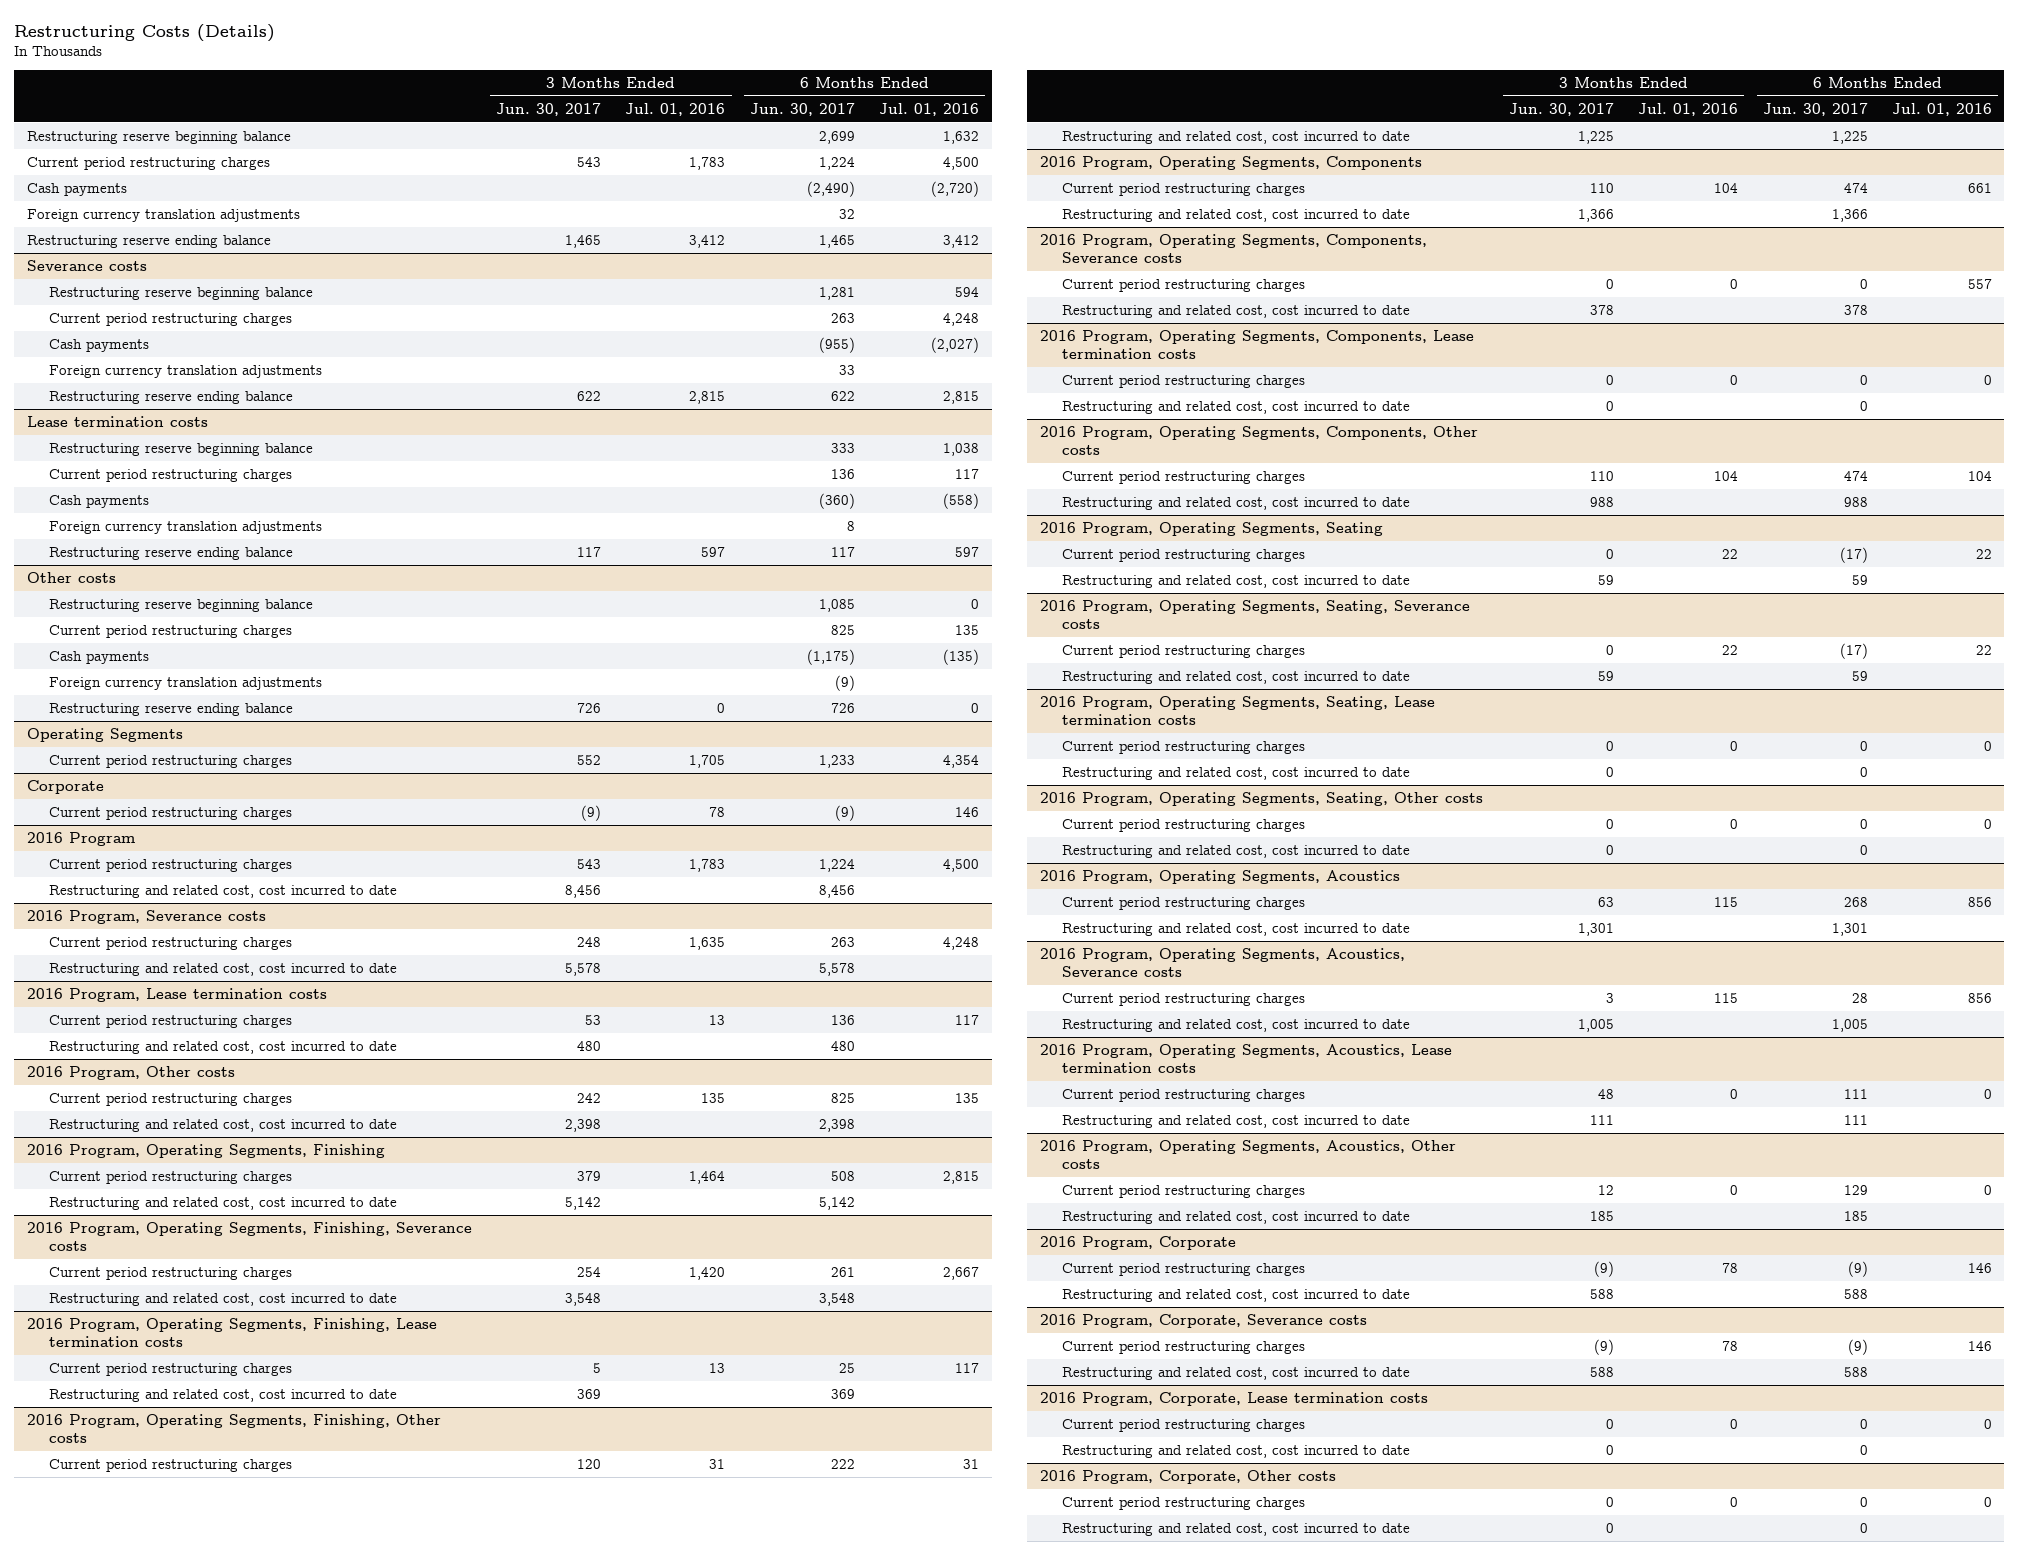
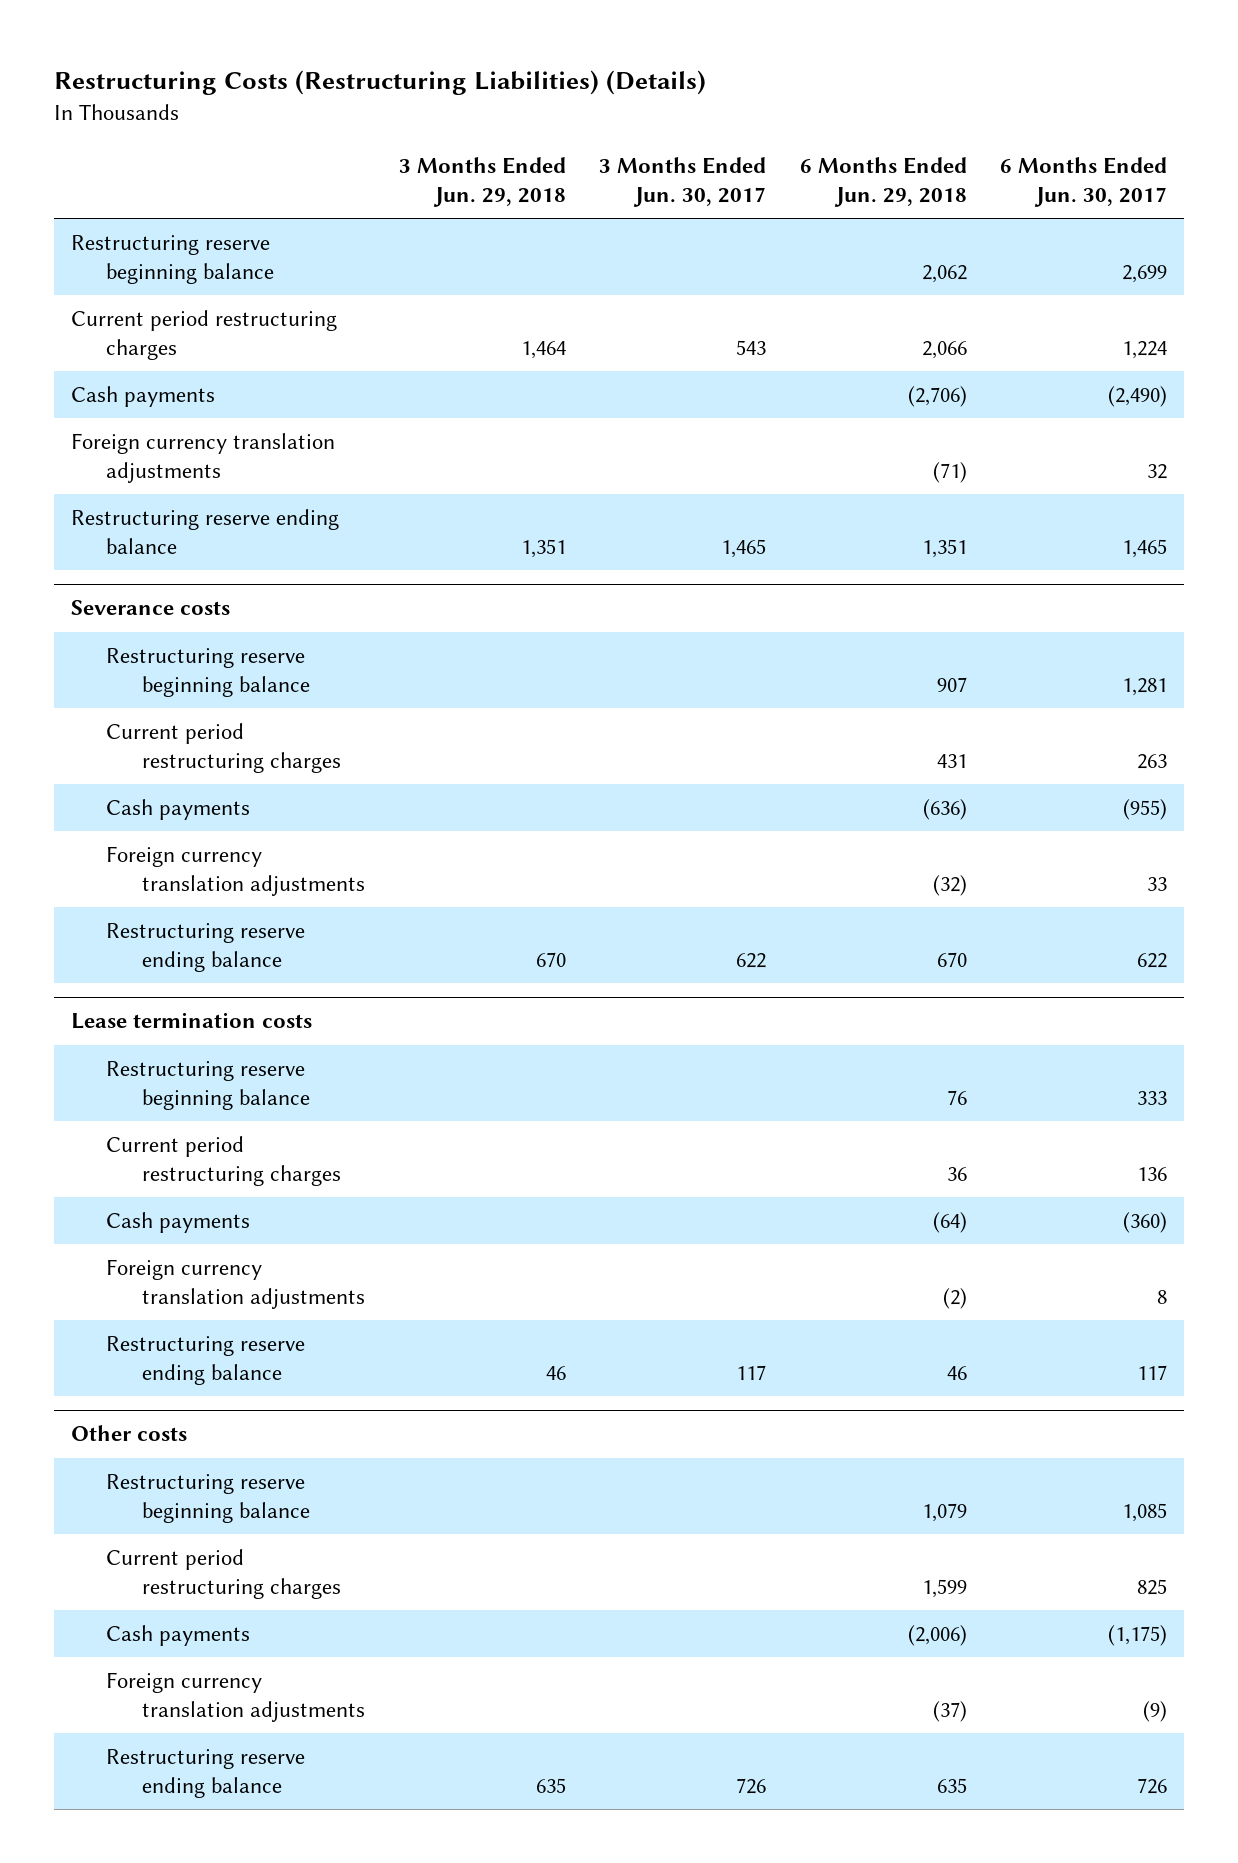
[14,23,276,42] Restructuring Costs (Details) -> [54,70,707,96] Restructuring Costs (Restructuring Liabilities) (Details)
[625,102,726,116] Jul. 01, 2016 -> none
[879,102,980,116] Jul. 01, 2016 -> none
none -> [398,156,566,208] 3 Months Ended Jun. 29, 2018
none -> [799,156,967,208] 6 Months Ended Jun. 29, 2018
[26,727,183,742] Operating Segments -> none
[48,754,292,768] Current period restructuring charges -> none
[26,779,104,794] Corporate -> none
[48,806,292,820] Current period restructuring charges -> none
[26,831,135,846] 2016 Program -> none
[48,858,292,872] Current period restructuring charges -> none
[48,884,397,898] Restructuring and related cost, cost incurred to date -> none
[26,909,266,924] 2016 Program, Severance costs -> none
[48,936,292,950] Current period restructuring charges -> none
[48,962,397,976] Restructuring and related cost, cost incurred to date -> none
[26,987,327,1002] 2016 Program, Lease termination costs -> none
[48,1014,292,1028] Current period restructuring charges -> none
[48,1040,397,1054] Restructuring and related cost, cost incurred to date -> none
[26,1065,235,1080] 2016 Program, Other costs -> none
[48,1092,292,1106] Current period restructuring charges -> none
[48,1118,397,1132] Restructuring and related cost, cost incurred to date -> none
[26,1143,385,1158] 2016 Program, Operating Segments, Finishing -> none
[48,1170,292,1184] Current period restructuring charges -> none
[48,1196,397,1210] Restructuring and related cost, cost incurred to date -> none
[26,1221,472,1252] 2016 Program, Operating Segments, Finishing, Severance costs -> none
[48,1266,292,1280] Current period restructuring charges -> none
[48,1292,397,1306] Restructuring and related cost, cost incurred to date -> none
[26,1317,437,1348] 2016 Program, Operating Segments, Finishing, Lease termination costs -> none
[48,1362,292,1376] Current period restructuring charges -> none
[48,1388,397,1402] Restructuring and related cost, cost incurred to date -> none
[26,1413,441,1444] 2016 Program, Operating Segments, Finishing, Other costs -> none
[48,1458,292,1472] Current period restructuring charges -> none
[1061,130,1410,144] Restructuring and related cost, cost incurred to date -> none
[1039,155,1422,170] 2016 Program, Operating Segments, Components -> none
[1061,182,1305,196] Current period restructuring charges -> none
[1061,208,1410,222] Restructuring and related cost, cost incurred to date -> none
[1039,233,1427,264] 2016 Program, Operating Segments, Components, Severance costs -> none
[1061,278,1305,292] Current period restructuring charges -> none
[1061,304,1410,318] Restructuring and related cost, cost incurred to date -> none
[1039,329,1474,360] 2016 Program, Operating Segments, Components, Lease termination costs -> none
[1061,374,1305,388] Current period restructuring charges -> none
[1061,400,1410,414] Restructuring and related cost, cost incurred to date -> none
[1039,425,1478,456] 2016 Program, Operating Segments, Components, Other costs -> none
[1061,470,1305,484] Current period restructuring charges -> none
[1061,496,1410,510] Restructuring and related cost, cost incurred to date -> none
[1039,521,1383,536] 2016 Program, Operating Segments, Seating -> none
[1061,548,1305,562] Current period restructuring charges -> none
[1061,574,1410,588] Restructuring and related cost, cost incurred to date -> none
[1039,599,1470,630] 2016 Program, Operating Segments, Seating, Severance costs -> none
[1061,644,1305,658] Current period restructuring charges -> none
[1061,670,1410,684] Restructuring and related cost, cost incurred to date -> none
[1039,695,1435,726] 2016 Program, Operating Segments, Seating, Lease termination costs -> none
[1061,740,1305,754] Current period restructuring charges -> none
[1061,766,1410,780] Restructuring and related cost, cost incurred to date -> none
[1039,791,1483,806] 2016 Program, Operating Segments, Seating, Other costs -> none
[1061,818,1305,832] Current period restructuring charges -> none
[1061,844,1410,858] Restructuring and related cost, cost incurred to date -> none
[1039,869,1400,884] 2016 Program, Operating Segments, Acoustics -> none
[1061,896,1305,910] Current period restructuring charges -> none
[1061,922,1410,936] Restructuring and related cost, cost incurred to date -> none
[1039,947,1405,978] 2016 Program, Operating Segments, Acoustics, Severance costs -> none
[1061,992,1305,1006] Current period restructuring charges -> none
[1061,1018,1410,1032] Restructuring and related cost, cost incurred to date -> none
[1039,1043,1452,1074] 2016 Program, Operating Segments, Acoustics, Lease termination costs -> none
[1061,1088,1305,1102] Current period restructuring charges -> none
[1061,1114,1410,1128] Restructuring and related cost, cost incurred to date -> none
[1039,1139,1456,1170] 2016 Program, Operating Segments, Acoustics, Other costs -> none
[1061,1184,1305,1198] Current period restructuring charges -> none
[1061,1210,1410,1224] Restructuring and related cost, cost incurred to date -> none
[1039,1235,1236,1250] 2016 Program, Corporate -> none
[1061,1262,1305,1276] Current period restructuring charges -> none
[1061,1288,1410,1302] Restructuring and related cost, cost incurred to date -> none
[1039,1313,1367,1328] 2016 Program, Corporate, Severance costs -> none
[1061,1340,1305,1354] Current period restructuring charges -> none
[1061,1366,1410,1380] Restructuring and related cost, cost incurred to date -> none
[1039,1391,1428,1406] 2016 Program, Corporate, Lease termination costs -> none
[1061,1418,1305,1432] Current period restructuring charges -> none
[1061,1444,1410,1458] Restructuring and related cost, cost incurred to date -> none
[1039,1469,1336,1484] 2016 Program, Corporate, Other costs -> none
[1061,1496,1305,1510] Current period restructuring charges -> none
[1061,1522,1410,1536] Restructuring and related cost, cost incurred to date -> none

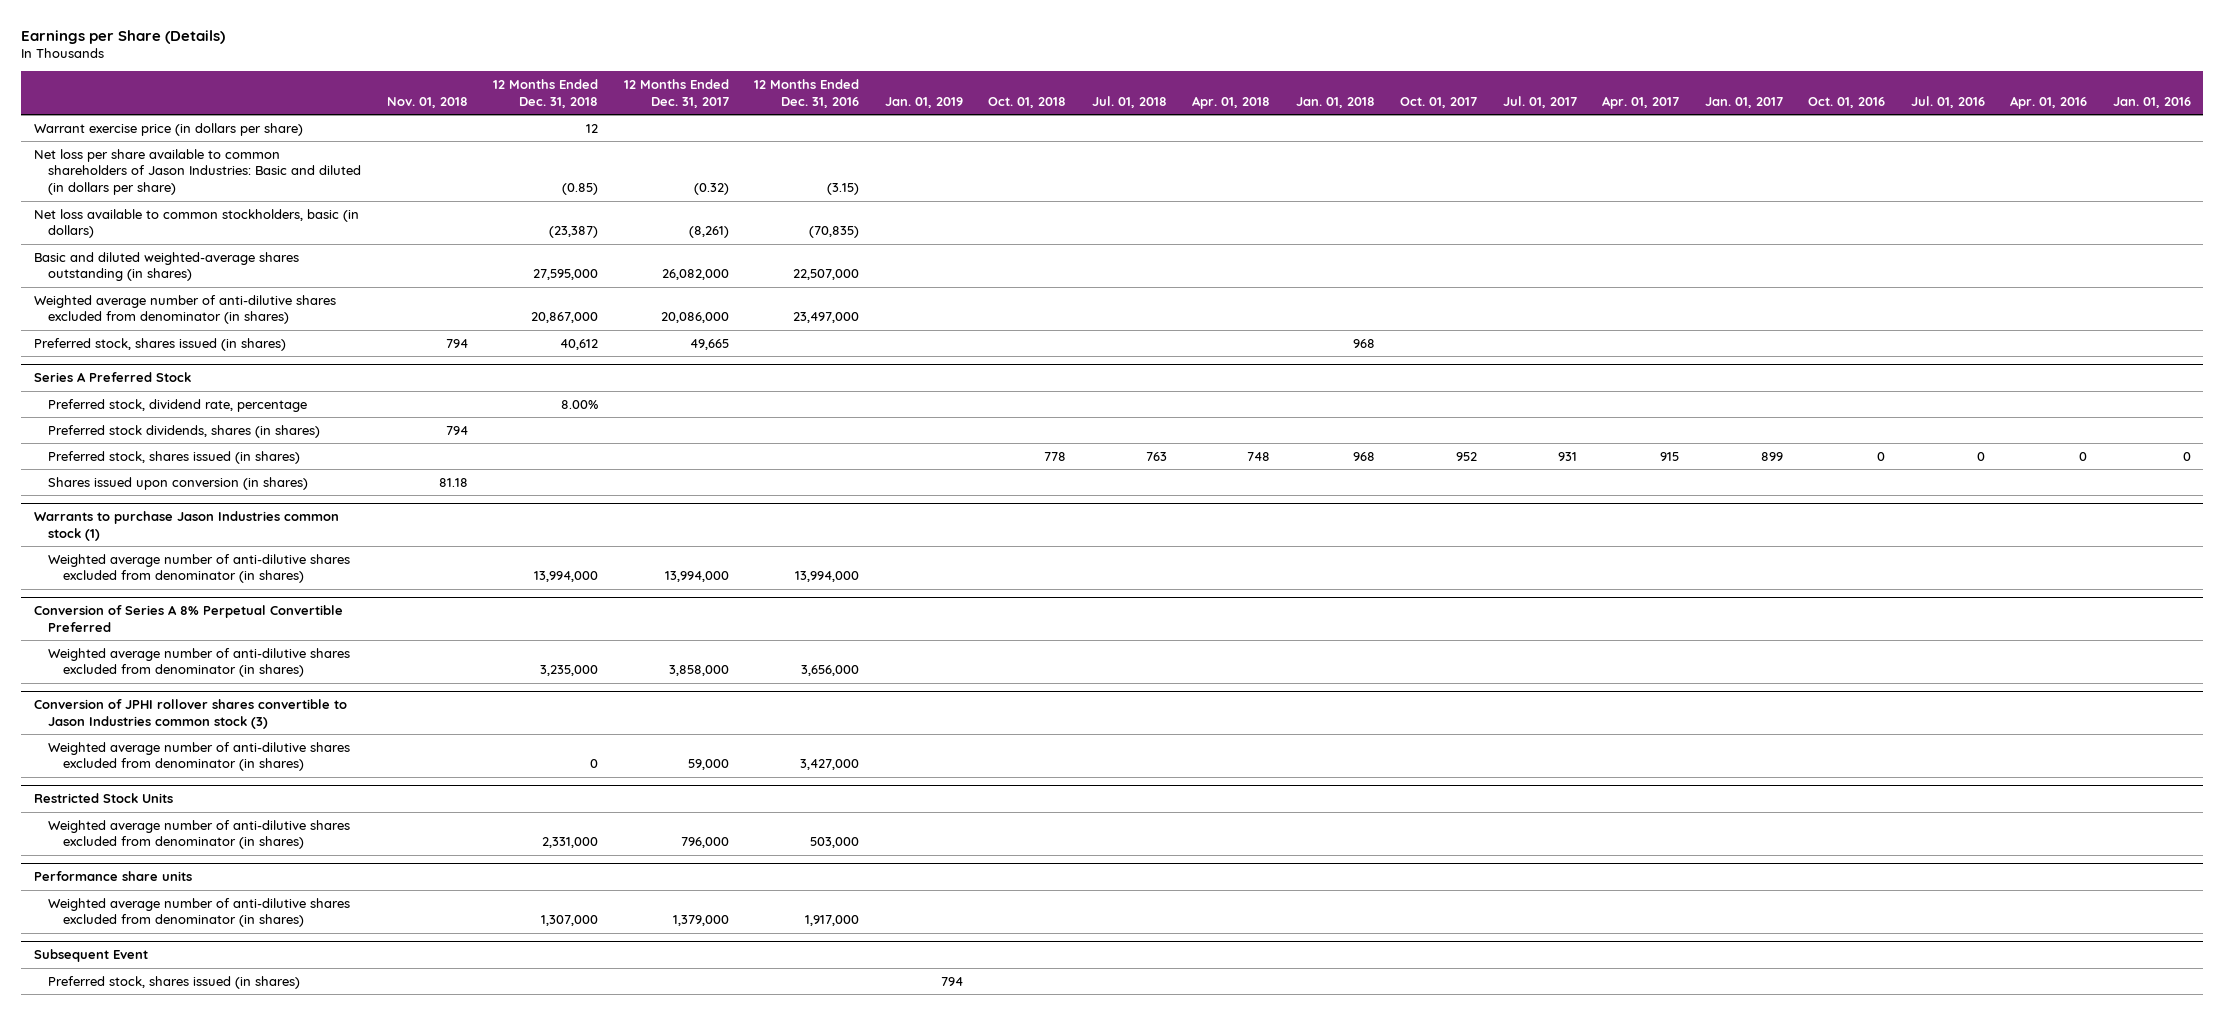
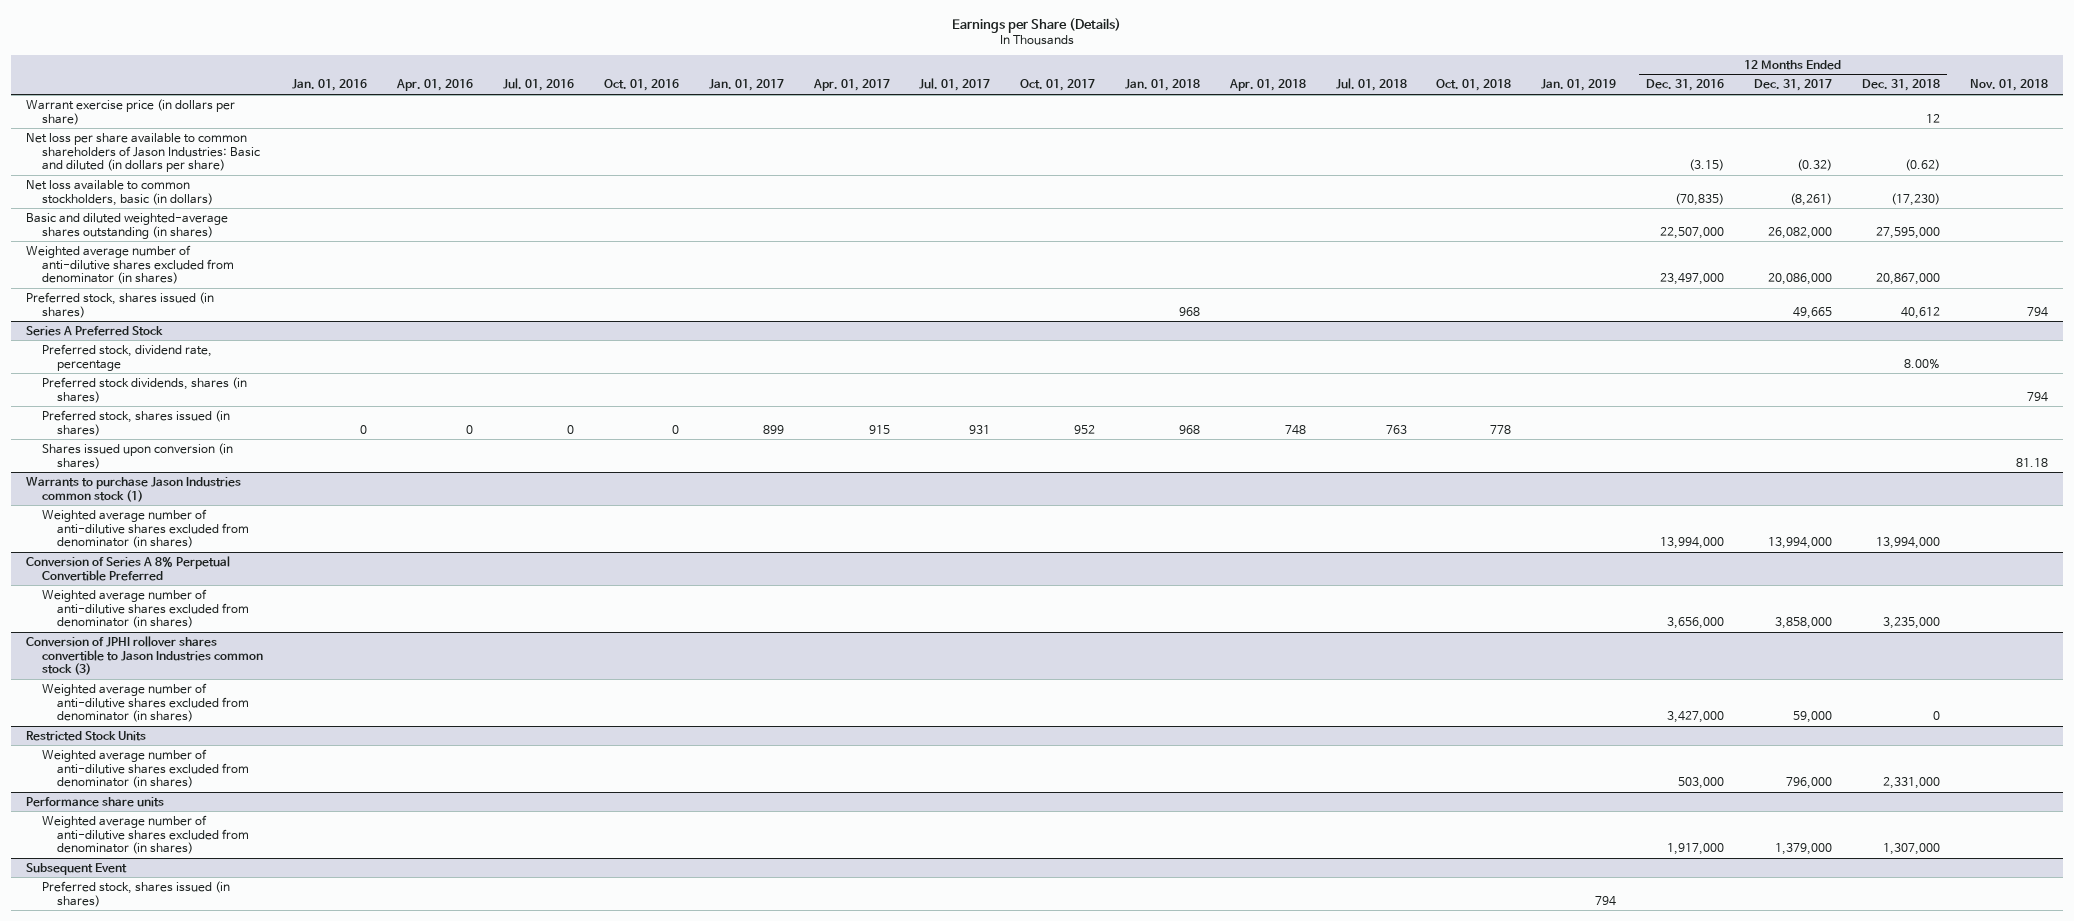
[562,183,599,196] (0.85) -> [1904,159,1940,172] (0.62)
[549,226,599,239] (23,387) -> [1890,192,1940,206] (17,230)

